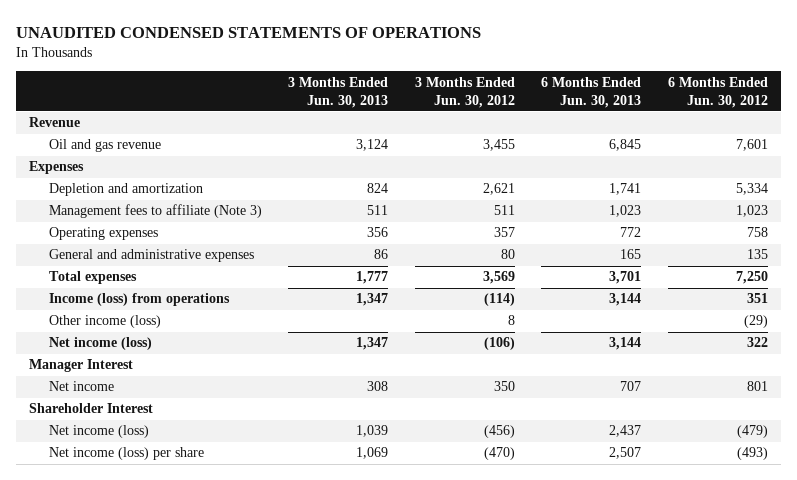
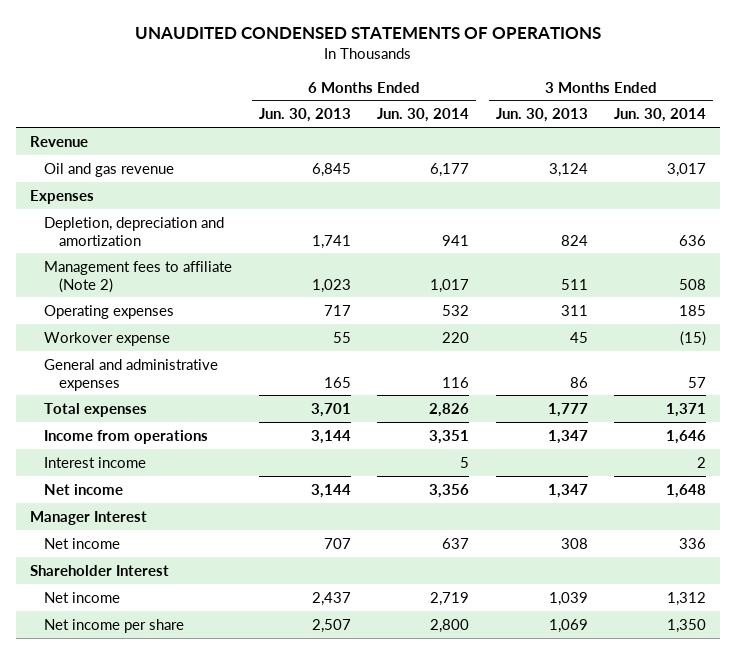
[414,76,515,108] 3 Months Ended Jun. 30, 2012 -> none
[667,76,768,108] 6 Months Ended Jun. 30, 2012 -> none
none -> [377,108,470,123] Jun. 30, 2014
none -> [614,108,707,123] Jun. 30, 2014
[49,183,204,197] Depletion and amortization -> [44,216,225,246] Depletion, depreciation and amortization
[49,204,263,219] Management fees to affiliate (Note 3) -> [44,260,233,293] Management fees to affiliate (Note 2)
[367,227,389,238] 356 -> [560,304,588,316] 311
[620,227,642,238] 772 -> [323,304,351,316] 717
none -> [44,331,171,346] Workover expense
[49,315,162,329] Other income (loss) -> none
[49,293,231,307] Income (loss) from operations -> [44,429,209,444] Income from operations
none -> [44,456,147,468] Interest income
[49,337,153,351] Net income (loss) -> [44,483,124,495] Net income
[49,425,150,439] Net income (loss) -> [44,591,121,603] Net income
[49,447,205,461] Net income (loss) per share -> [44,618,185,633] Net income per share

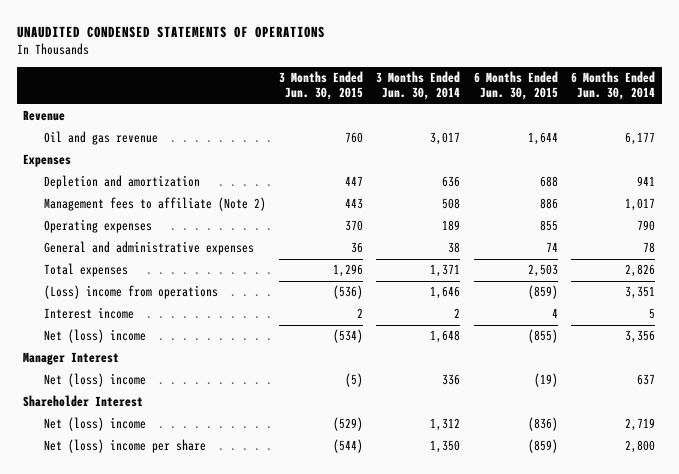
[258,108,351,123] Jun. 30, 2013 -> none
[495,108,588,123] Jun. 30, 2013 -> none
none -> [279,71,364,101] 3 Months Ended Jun. 30, 2015
none -> [473,71,558,101] 6 Months Ended Jun. 30, 2015
[44,216,225,246] Depletion, depreciation and amortization -> [43,175,200,190] Depletion and amortization
[44,331,171,346] Workover expense -> none
[442,304,470,316] 532 -> [637,220,656,232] 790
[679,304,707,316] 185 -> [442,220,461,232] 189
[442,376,470,388] 116 -> [643,242,656,254] 78
[688,376,707,388] 57 -> [448,242,461,254] 38
[44,429,209,444] Income from operations -> [43,285,218,300] (Loss) income from operations
[44,483,124,495] Net income -> [43,329,146,344] Net (loss) income
[44,537,121,549] Net income -> [43,373,146,388] Net (loss) income
[44,591,121,603] Net income -> [43,417,146,432] Net (loss) income
[44,618,185,633] Net income per share -> [43,439,206,454] Net (loss) income per share

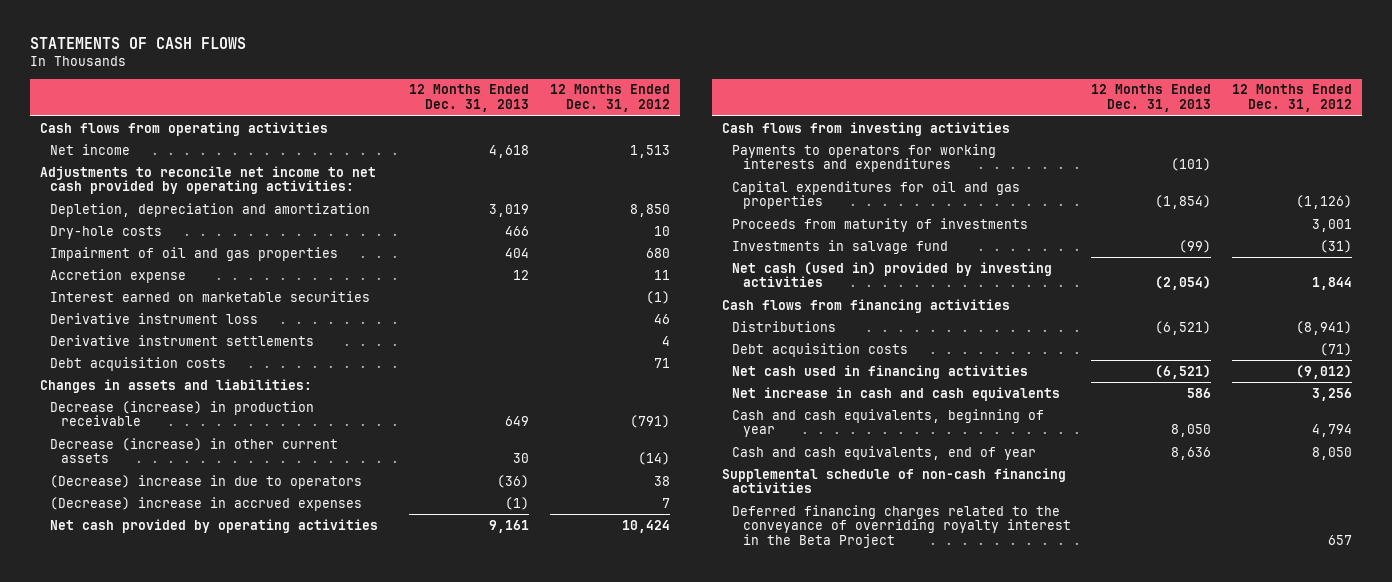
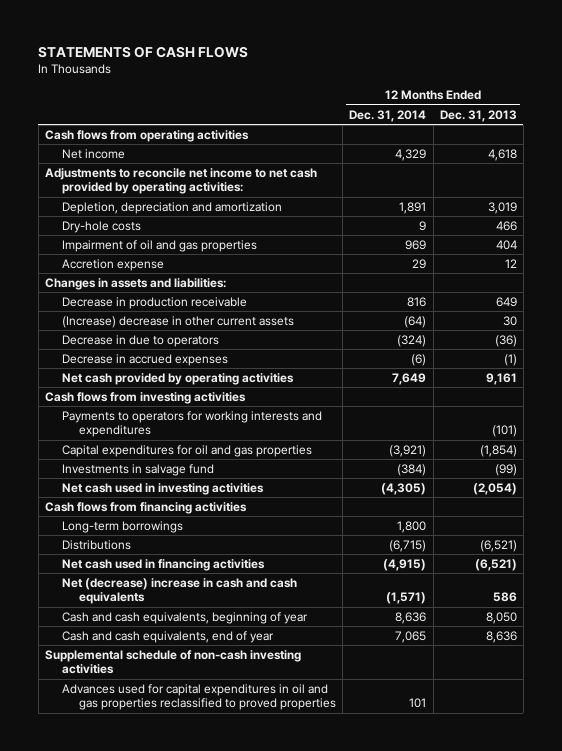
[549,84,670,113] 12 Months Ended Dec. 31, 2012 -> none
none -> [349,109,427,122] Dec. 31, 2014
[50,290,371,302] Interest earned on marketable securities -> none
[50,312,259,324] Derivative instrument loss -> none
[50,334,315,346] Derivative instrument settlements -> none
[50,356,227,371] Debt acquisition costs -> none
[50,400,315,427] Decrease (increase) in production receivable -> [62,296,248,309] Decrease in production receivable
[50,437,339,464] Decrease (increase) in other current assets -> [62,315,295,328] (Increase) decrease in other current assets
[50,474,363,489] (Decrease) increase in due to operators -> [62,334,220,347] Decrease in due to operators
[50,496,363,511] (Decrease) increase in accrued expenses -> [62,353,229,366] Decrease in accrued expenses
[732,217,1029,232] Proceeds from maturity of investments -> none
[732,261,1053,288] Net cash (used in) provided by investing activities -> [62,482,265,495] Net cash used in investing activities
none -> [62,520,184,533] Long-term borrowings
[732,342,909,357] Debt acquisition costs -> none
[732,386,1061,401] Net increase in cash and cash equivalents -> [62,577,298,605] Net (decrease) increase in cash and cash equivalents
[732,504,1071,549] Deferred financing charges related to the conveyance of overriding royalty interest in the Beta Project -> none
[722,467,1067,494] Supplemental schedule of non-cash financing activities -> [44,649,301,675] Supplemental schedule of non-cash investing activities
none -> [62,683,337,711] Advances used for capital expenditures in oil and gas properties reclassified to proved properties

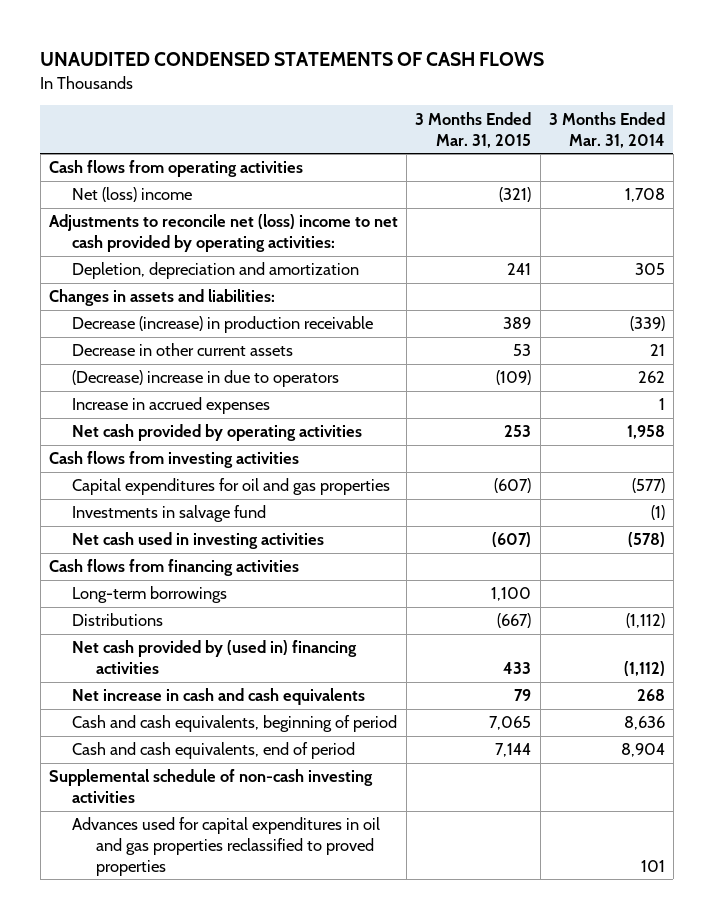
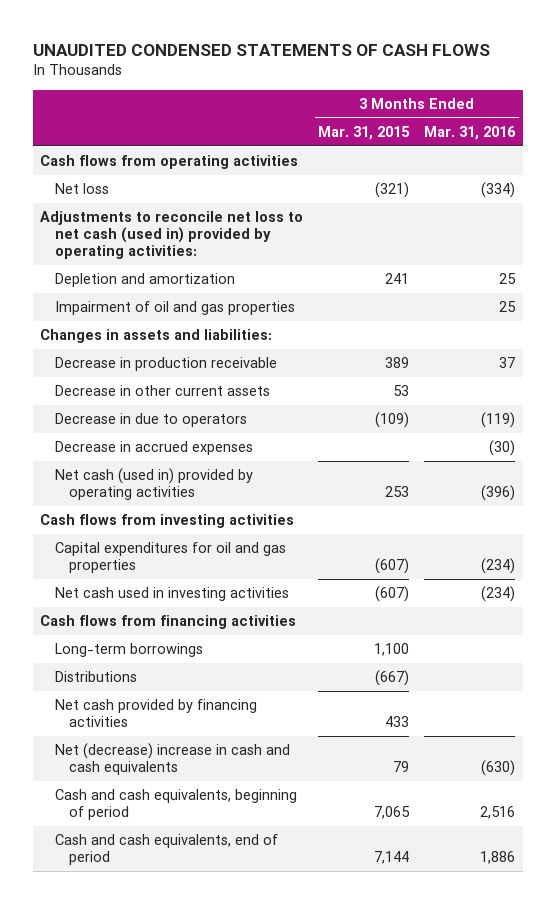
[548,111,665,148] 3 Months Ended Mar. 31, 2014 -> none
none -> [424,126,517,141] Mar. 31, 2016
[72,187,193,203] Net (loss) income -> [54,183,109,195] Net loss
[48,214,398,253] Adjustments to reconcile net (loss) income to net cash provided by operating activities: -> [40,211,304,259] Adjustments to reconcile net loss to net cash (used in) provided by operating activities:
[72,262,360,280] Depletion, depreciation and amortization -> [54,273,235,288] Depletion and amortization
none -> [54,301,295,316] Impairment of oil and gas properties
[72,316,374,334] Decrease (increase) in production receivable -> [54,357,277,372] Decrease in production receivable
[72,370,340,388] (Decrease) increase in due to operators -> [54,413,247,428] Decrease in due to operators
[72,397,271,415] Increase in accrued expenses -> [54,441,253,456] Decrease in accrued expenses
[72,424,363,442] Net cash provided by operating activities -> [54,468,253,501] Net cash (used in) provided by operating activities
[72,505,267,523] Investments in salvage fund -> none
[72,640,358,675] Net cash provided by (used in) financing activities -> [54,699,257,728] Net cash provided by financing activities
[72,688,366,706] Net increase in cash and cash equivalents -> [54,743,290,776] Net (decrease) increase in cash and cash equivalents
[48,769,373,804] Supplemental schedule of non-cash investing activities -> none
[72,817,381,876] Advances used for capital expenditures in oil and gas properties reclassified to proved properties -> none

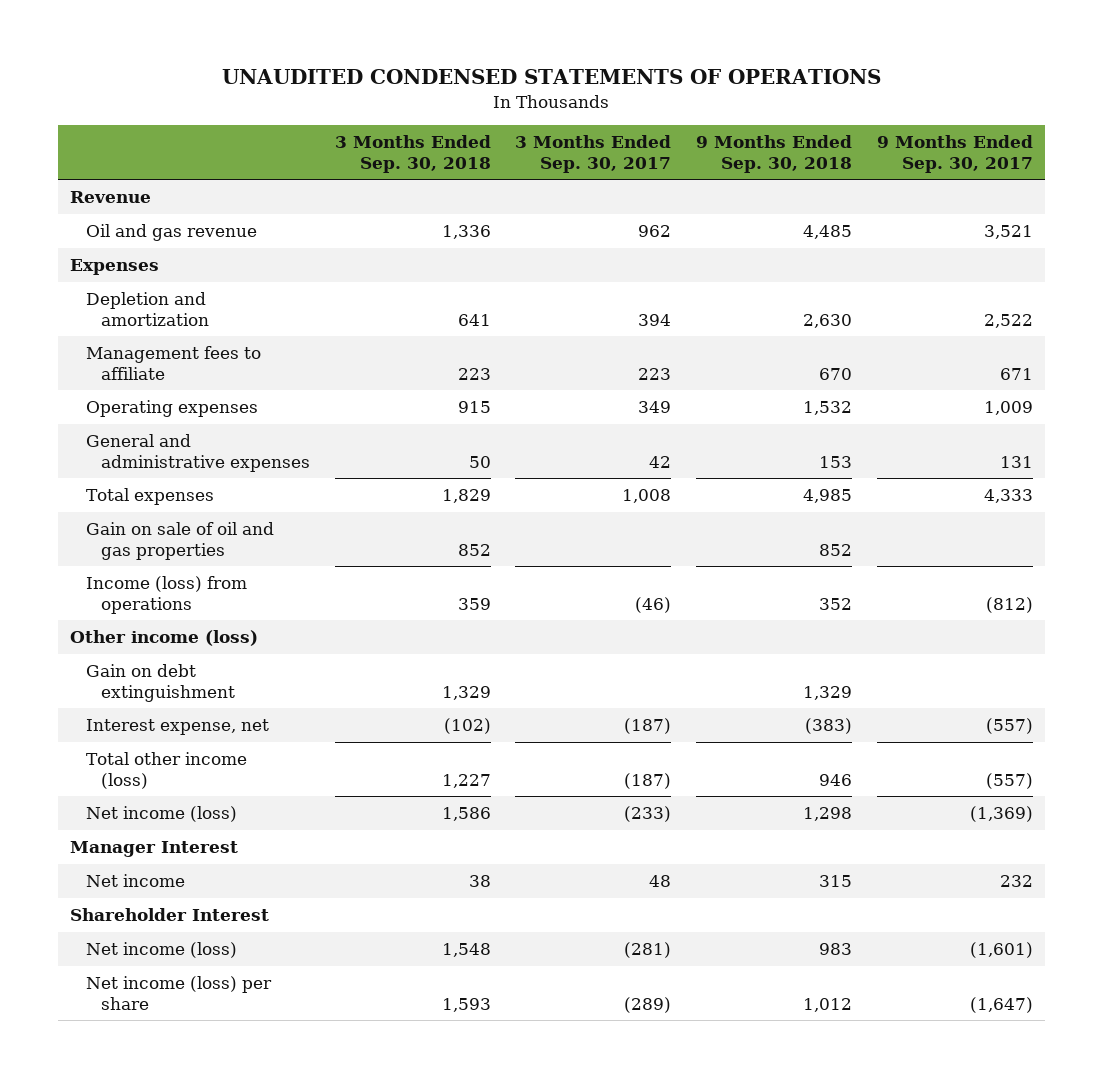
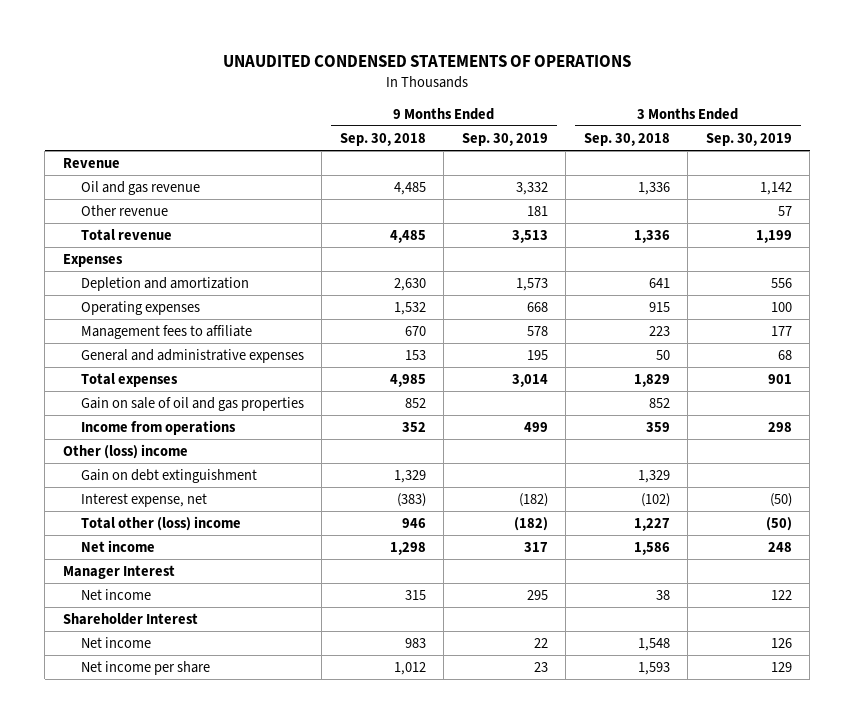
[515,134,672,173] 3 Months Ended Sep. 30, 2017 -> none
[876,134,1033,173] 9 Months Ended Sep. 30, 2017 -> none
none -> [461,133,548,147] Sep. 30, 2019
none -> [705,133,792,147] Sep. 30, 2019
none -> [80,205,168,217] Other revenue
none -> [80,229,172,242] Total revenue
[85,346,261,380] Management fees to affiliate -> [80,325,252,340] Management fees to affiliate
[85,576,247,614] Income (loss) from operations -> [80,420,236,436] Income from operations
[70,630,259,647] Other income (loss) -> [62,444,188,460] Other (loss) income
[85,752,247,789] Total other income (loss) -> [80,516,241,532] Total other (loss) income
[85,806,237,823] Net income (loss) -> [80,540,155,553] Net income
[85,942,237,959] Net income (loss) -> [80,637,151,649] Net income
[85,976,272,1010] Net income (loss) per share -> [80,661,210,676] Net income per share

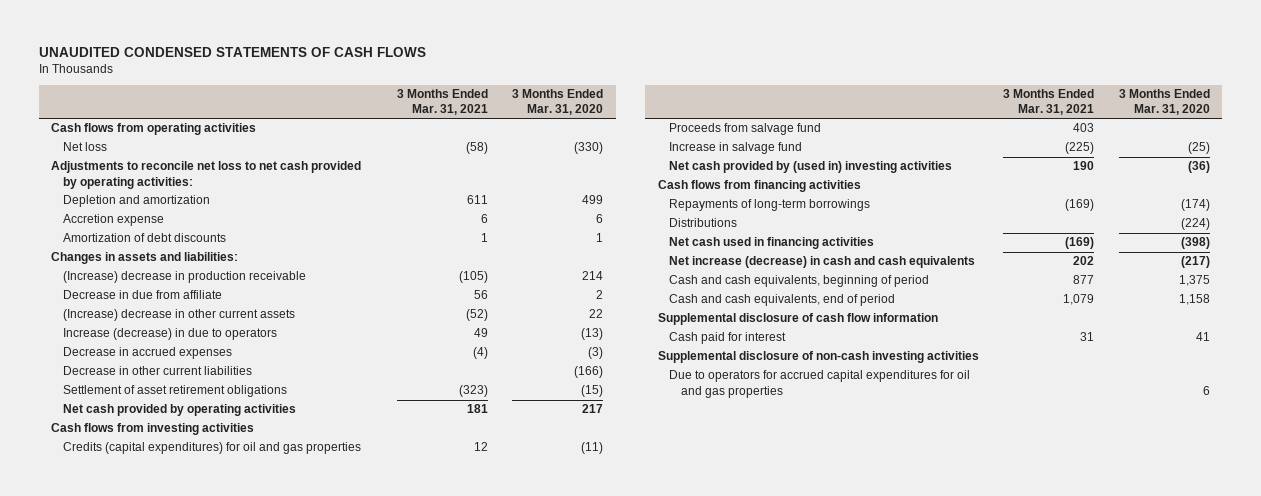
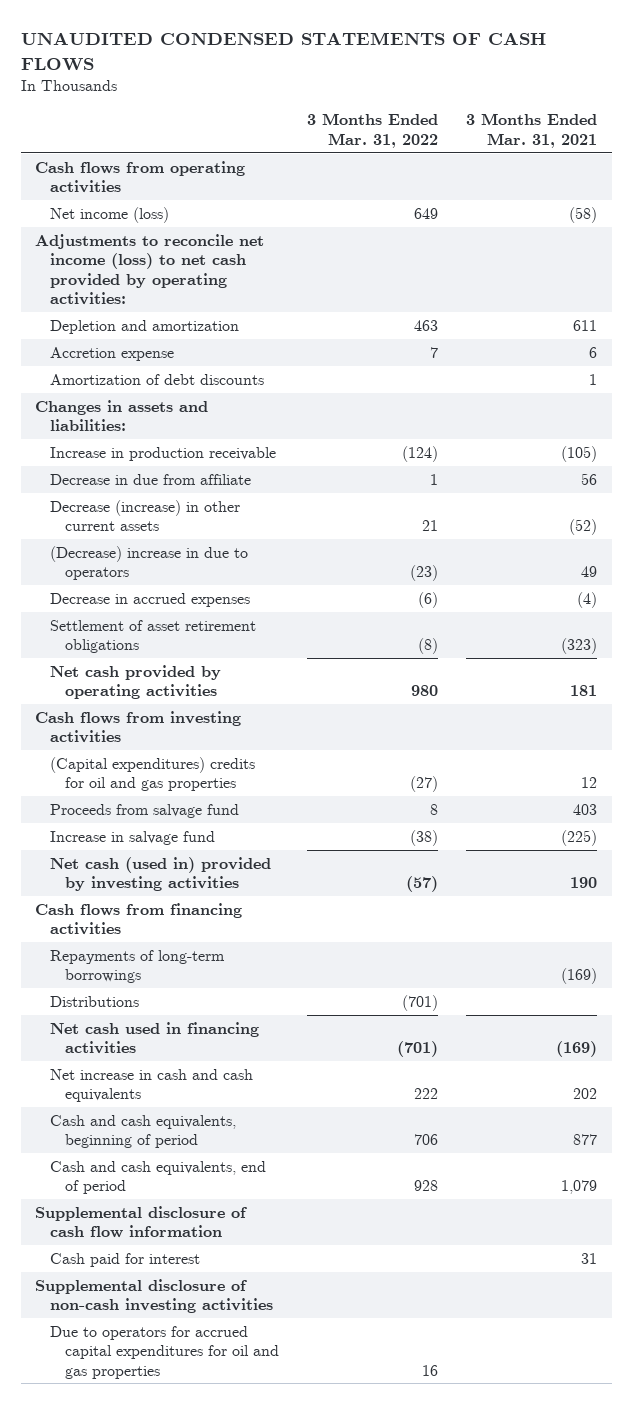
[512,88,604,116] 3 Months Ended Mar. 31, 2020 -> none
none -> [307,113,439,148] 3 Months Ended Mar. 31, 2022
[62,142,107,152] Net loss -> [49,206,169,223] Net income (loss)
[50,161,361,189] Adjustments to reconcile net loss to net cash provided by operating activities: -> [34,233,264,306] Adjustments to reconcile net income (loss) to net cash provided by operating activities:
[62,271,306,284] (Increase) decrease in production receivable -> [49,446,276,461] Increase in production receivable
[62,309,295,322] (Increase) decrease in other current assets -> [49,499,240,532] Decrease (increase) in other current assets
[62,328,277,341] Increase (decrease) in due to operators -> [49,545,248,581] (Decrease) increase in due to operators
[62,366,252,376] Decrease in other current liabilities -> none
[62,442,361,455] Credits (capital expenditures) for oil and gas properties -> [49,756,255,792] (Capital expenditures) credits for oil and gas properties
[669,161,953,174] Net cash provided by (used in) investing activities -> [49,856,271,892] Net cash (used in) provided by investing activities
[669,256,976,269] Net increase (decrease) in cash and cash equivalents -> [49,1068,253,1103] Net increase in cash and cash equivalents

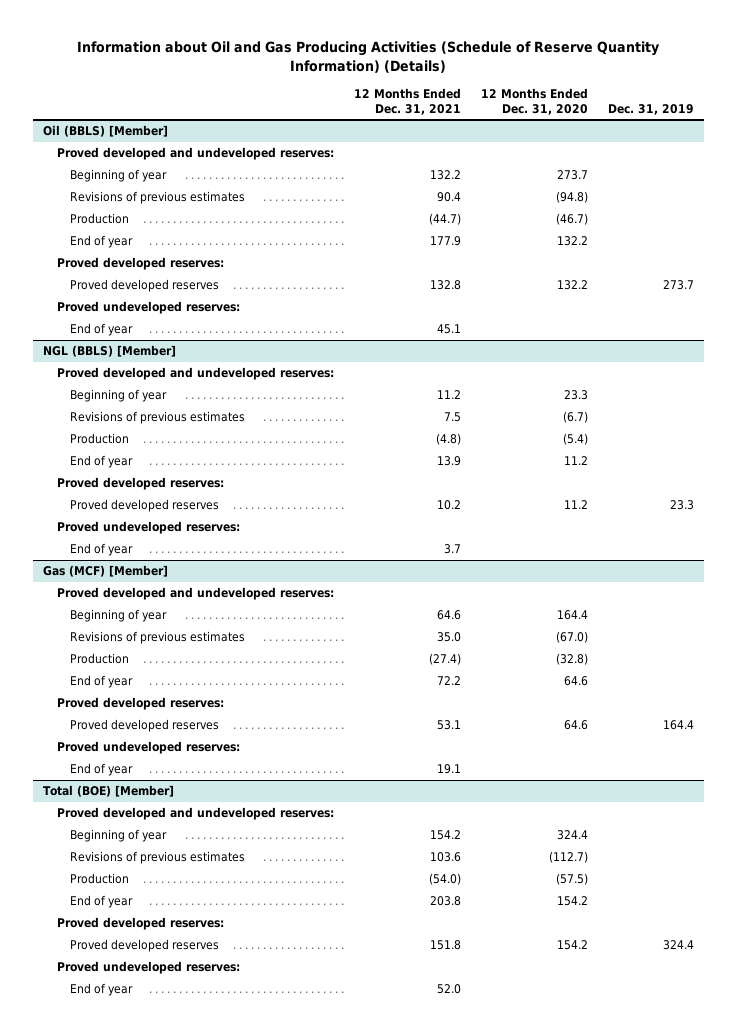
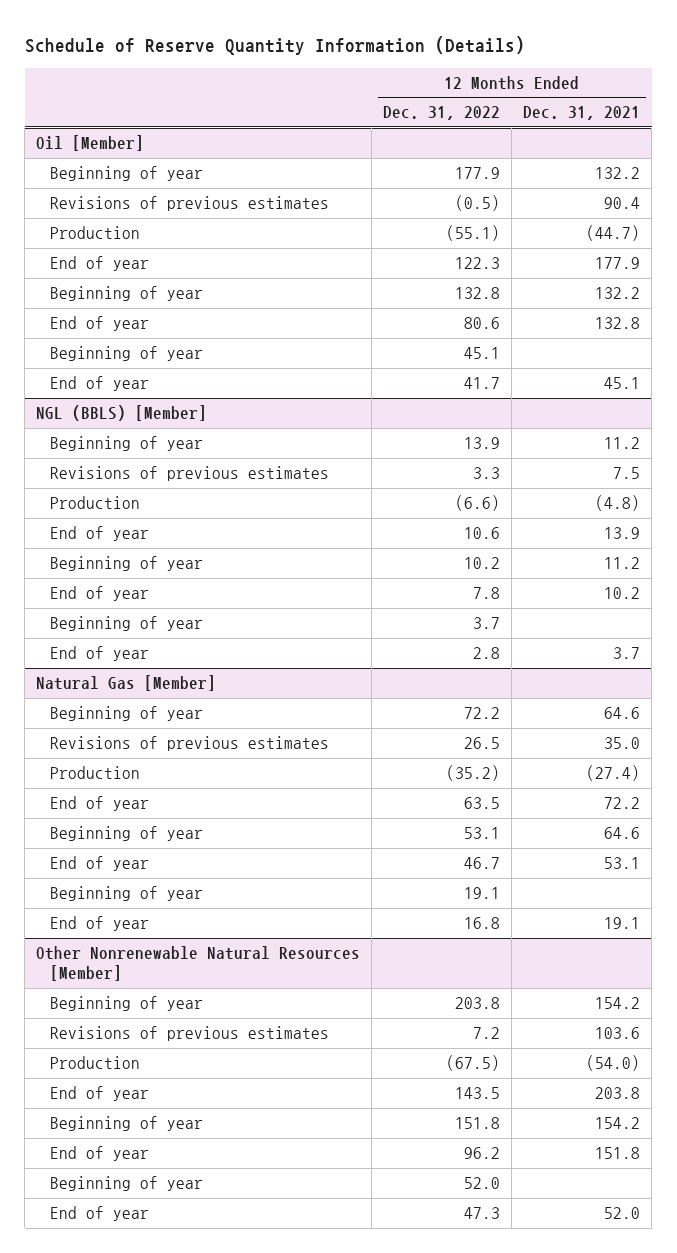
[77,41,660,73] Information about Oil and Gas Producing Activities (Schedule of Reserve Quantity Information) (Details) -> [24,35,525,55] Schedule of Reserve Quantity Information (Details)
[480,88,588,115] 12 Months Ended Dec. 31, 2020 -> none
[607,103,694,115] Dec. 31, 2019 -> none
none -> [383,106,501,121] Dec. 31, 2022
[56,147,334,161] Proved developed and undeveloped reserves: -> none
[43,125,169,138] Oil (BBLS) [Member] -> [36,135,145,152] Oil [Member]
[56,257,224,271] Proved developed reserves: -> none
[56,301,240,315] Proved undeveloped reserves: -> none
none -> [50,286,204,302] Beginning of year
[70,279,220,293] Proved developed reserves -> [50,316,150,332] End of year
none -> [50,346,204,362] Beginning of year
[56,367,334,381] Proved developed and undeveloped reserves: -> none
[56,477,224,491] Proved developed reserves: -> none
[70,499,220,513] Proved developed reserves -> none
[56,521,240,535] Proved undeveloped reserves: -> none
none -> [50,556,204,572] Beginning of year
none -> [50,586,150,602] End of year
none -> [50,616,204,632] Beginning of year
[56,587,334,601] Proved developed and undeveloped reserves: -> none
[43,565,169,578] Gas (MCF) [Member] -> [36,675,217,692] Natural Gas [Member]
[56,697,224,711] Proved developed reserves: -> none
[56,741,240,755] Proved undeveloped reserves: -> none
none -> [50,826,204,842] Beginning of year
[70,719,220,733] Proved developed reserves -> [50,856,150,872] End of year
none -> [50,886,204,902] Beginning of year
[56,807,334,821] Proved developed and undeveloped reserves: -> none
[43,785,175,798] Total (BOE) [Member] -> [36,946,361,982] Other Nonrenewable Natural Resources [Member]
[56,917,224,931] Proved developed reserves: -> none
[56,961,240,975] Proved undeveloped reserves: -> none
none -> [50,1116,204,1132] Beginning of year
[70,939,220,953] Proved developed reserves -> [50,1146,150,1162] End of year
none -> [50,1176,204,1192] Beginning of year

